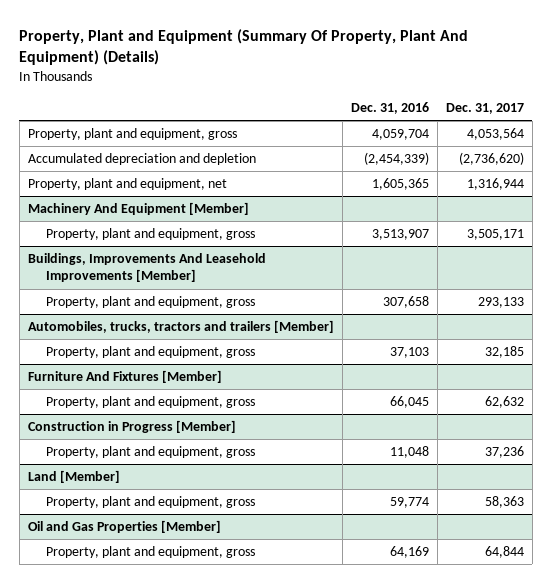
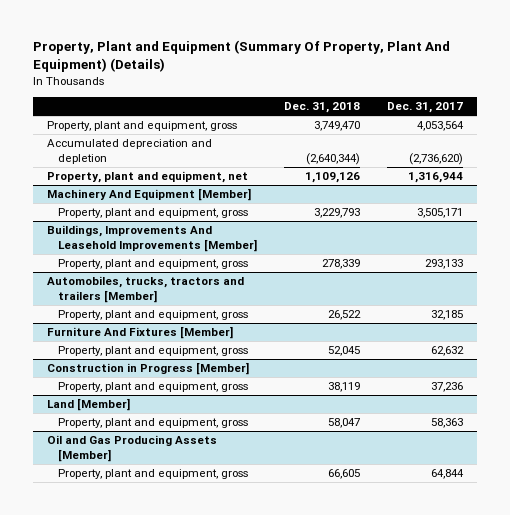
[350,102,429,115] Dec. 31, 2016 -> none
none -> [284,102,361,114] Dec. 31, 2018
[27,520,221,534] Oil and Gas Properties [Member] -> [46,435,217,463] Oil and Gas Producing Assets [Member]

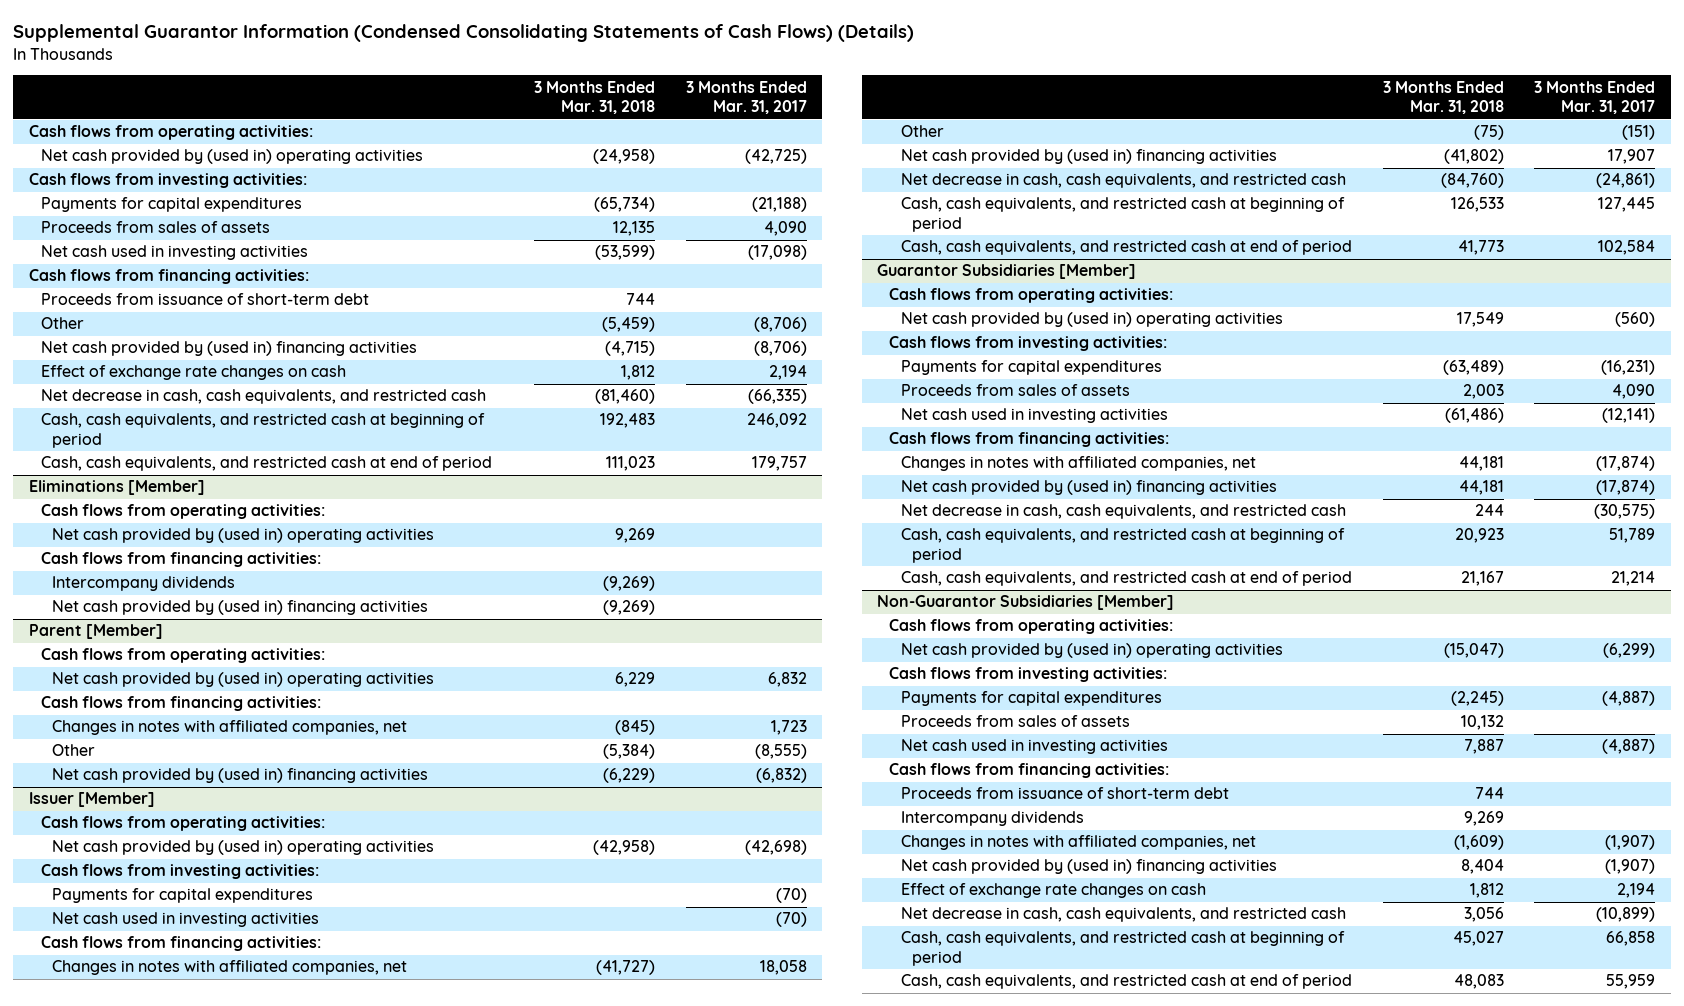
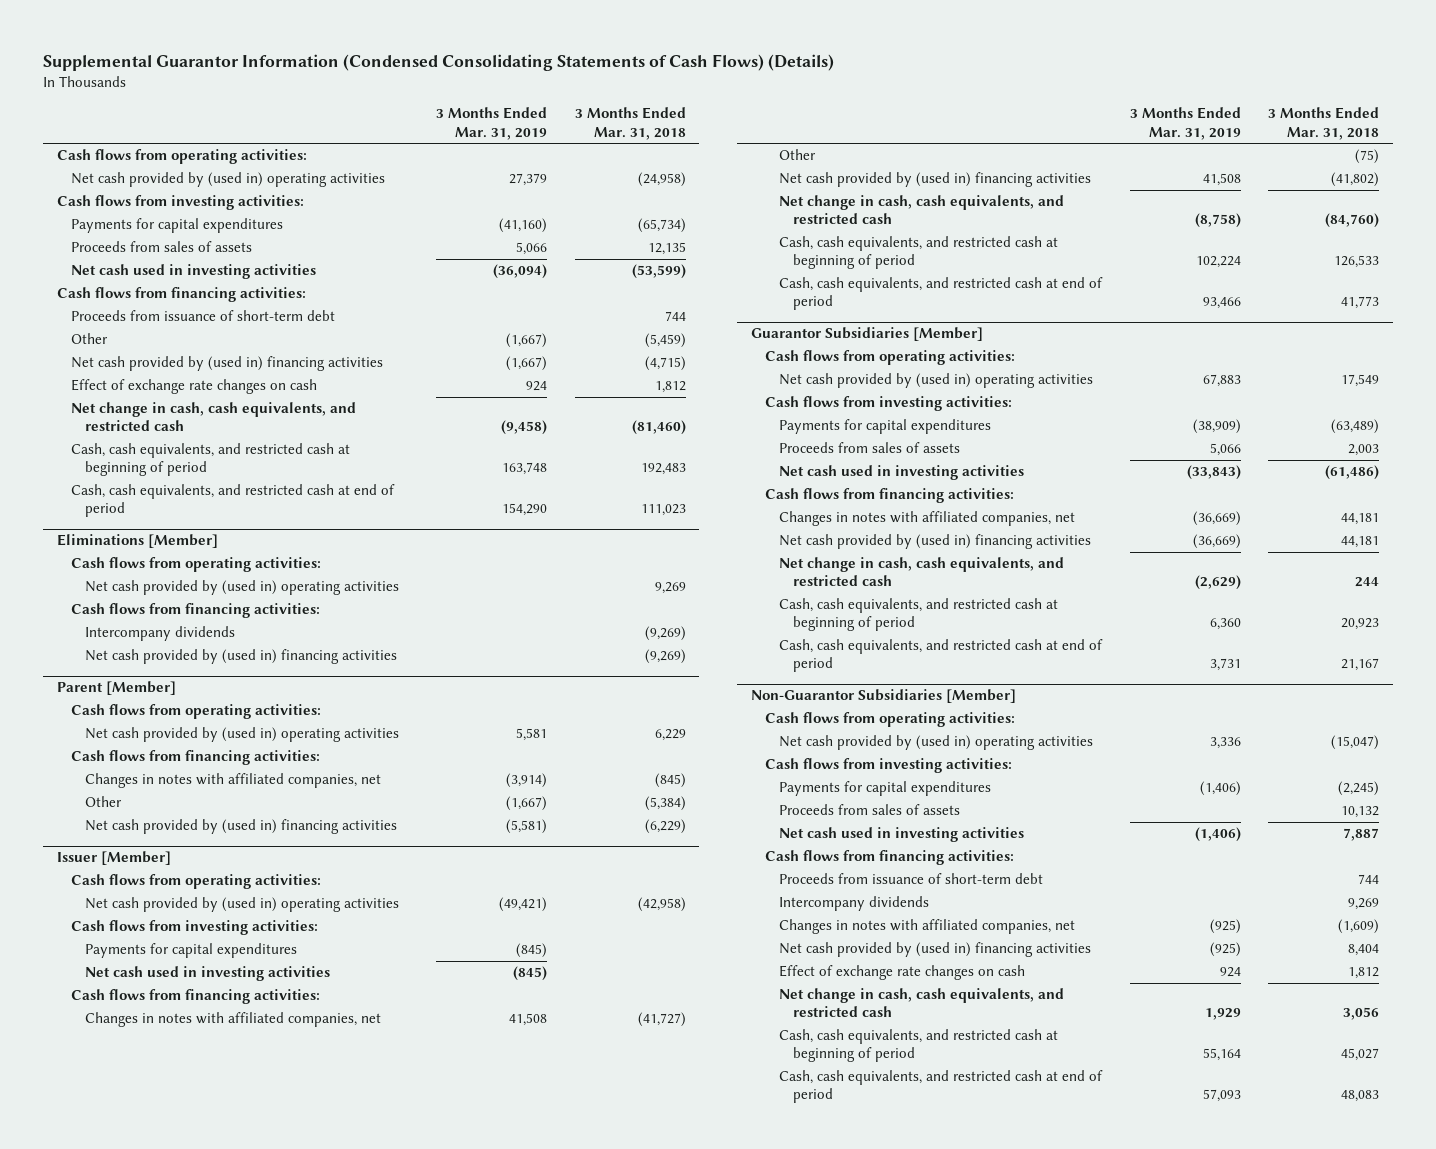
[685,80,807,115] 3 Months Ended Mar. 31, 2017 -> none
none -> [435,107,547,140] 3 Months Ended Mar. 31, 2019
[40,389,486,405] Net decrease in cash, cash equivalents, and restricted cash -> [71,402,357,432] Net change in cash, cash equivalents, and restricted cash
[900,173,1346,189] Net decrease in cash, cash equivalents, and restricted cash -> [778,195,1064,225] Net change in cash, cash equivalents, and restricted cash
[900,504,1346,520] Net decrease in cash, cash equivalents, and restricted cash -> [778,557,1064,587] Net change in cash, cash equivalents, and restricted cash
[900,907,1346,923] Net decrease in cash, cash equivalents, and restricted cash -> [778,988,1064,1018] Net change in cash, cash equivalents, and restricted cash

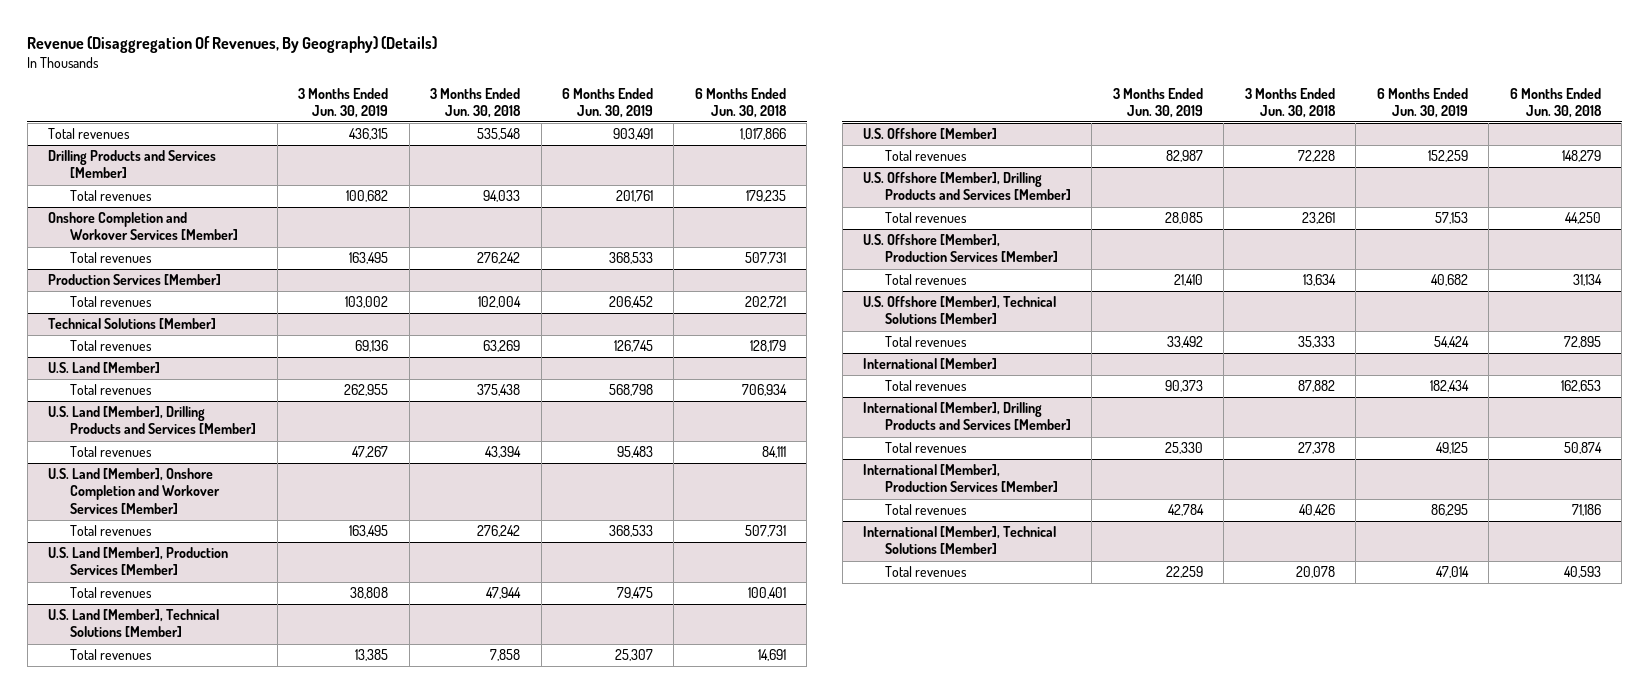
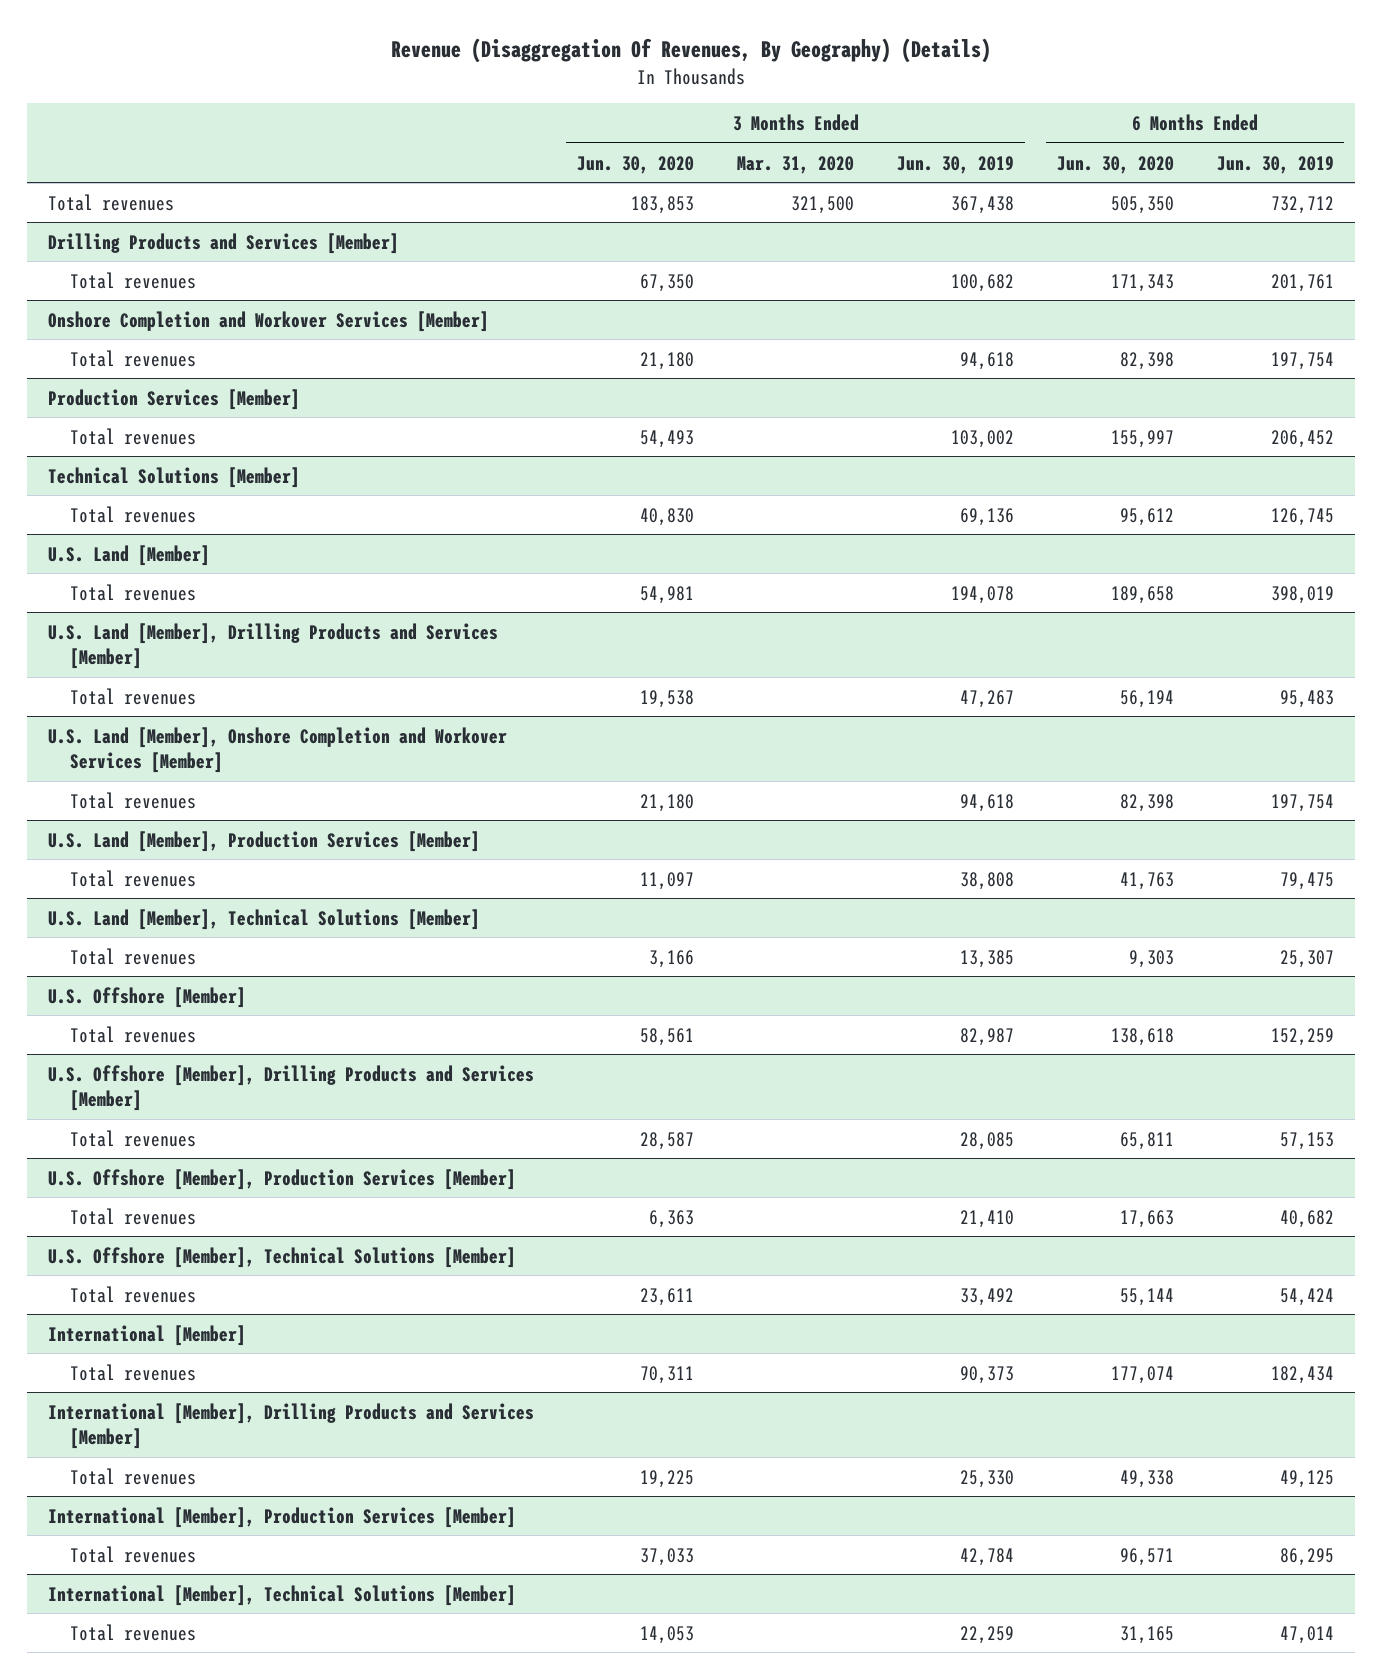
[430,87,522,118] 3 Months Ended Jun. 30, 2018 -> none
[694,87,787,118] 6 Months Ended Jun. 30, 2018 -> none
none -> [577,155,695,174] Jun. 30, 2020
none -> [737,155,855,174] Mar. 31, 2020
none -> [1056,155,1174,174] Jun. 30, 2020
[349,128,389,141] 436,315 -> [950,195,1014,214] 367,438
[613,128,654,141] 903,491 -> [1270,195,1334,214] 732,712
[349,252,389,265] 163,495 -> [959,351,1014,370] 94,618
[609,252,654,265] 368,533 -> [1270,351,1334,370] 197,754
[344,384,389,397] 262,955 -> [950,585,1014,604] 194,078
[609,384,654,397] 568,798 -> [1270,585,1334,604] 398,019
[349,525,389,538] 163,495 -> [959,793,1014,812] 94,618
[609,525,654,538] 368,533 -> [1270,793,1334,812] 197,754

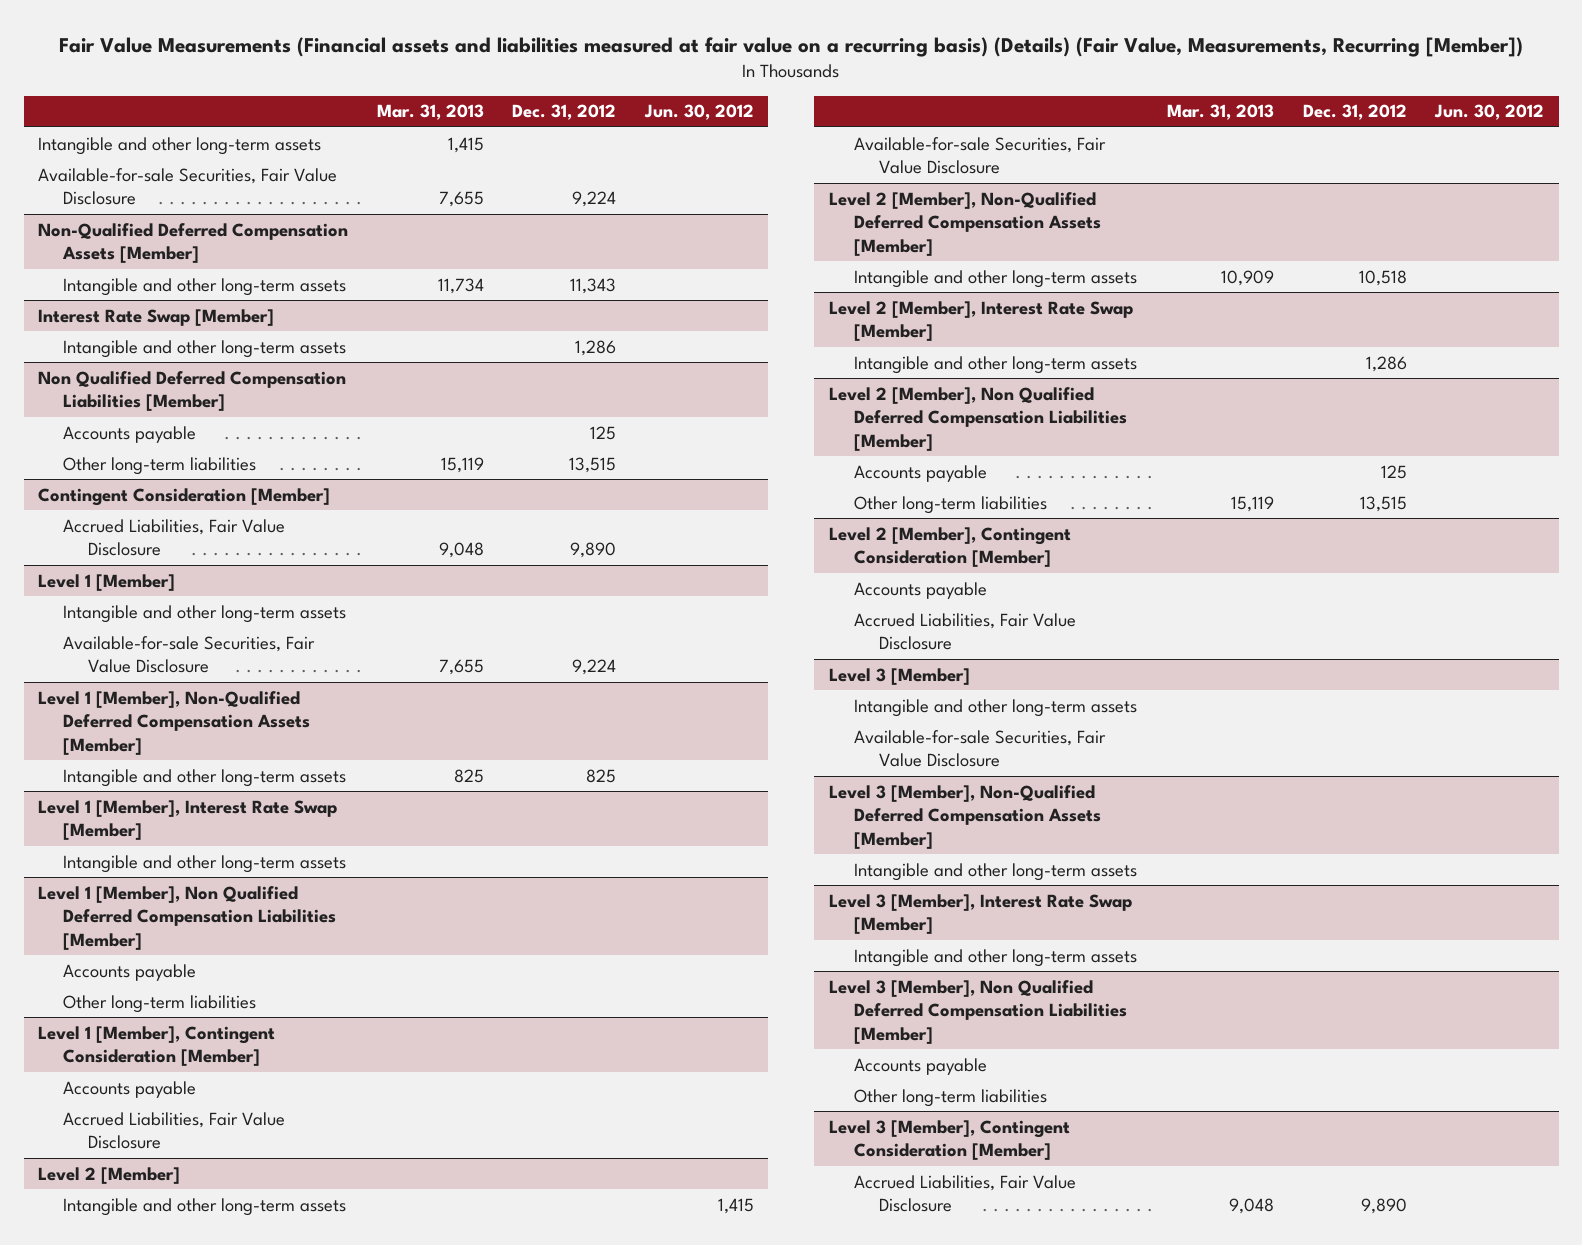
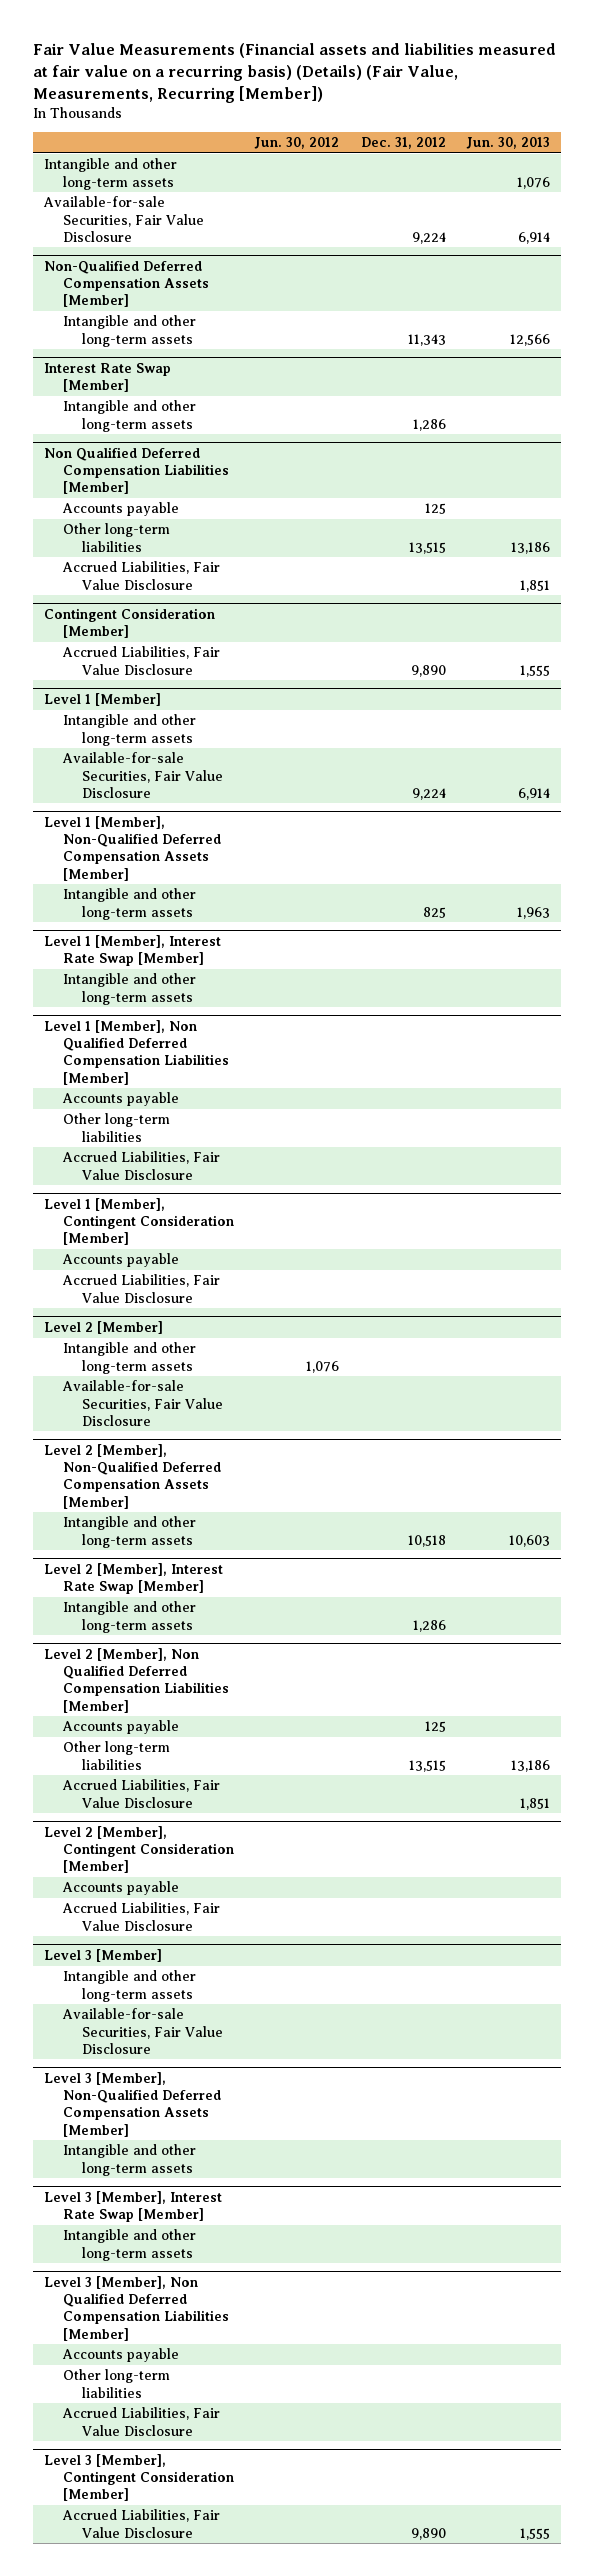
[376,104,484,121] Mar. 31, 2013 -> none
none -> [466,137,551,150] Jun. 30, 2013
none -> [61,561,220,590] Accrued Liabilities, Fair Value Disclosure
none -> [61,1151,220,1180] Accrued Liabilities, Fair Value Disclosure
[717,1197,754,1214] 1,415 -> [306,1360,340,1373] 1,076
none -> [61,1779,220,1808] Accrued Liabilities, Fair Value Disclosure
none -> [61,2407,220,2436] Accrued Liabilities, Fair Value Disclosure

